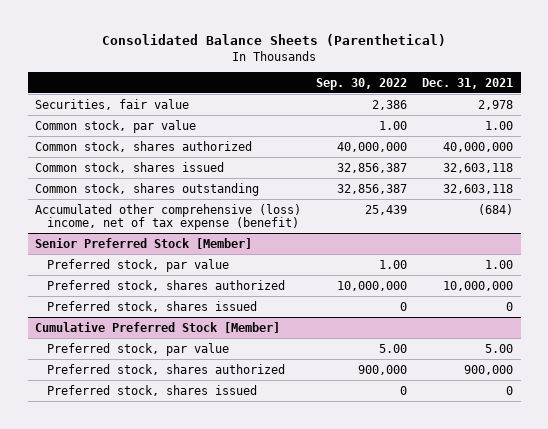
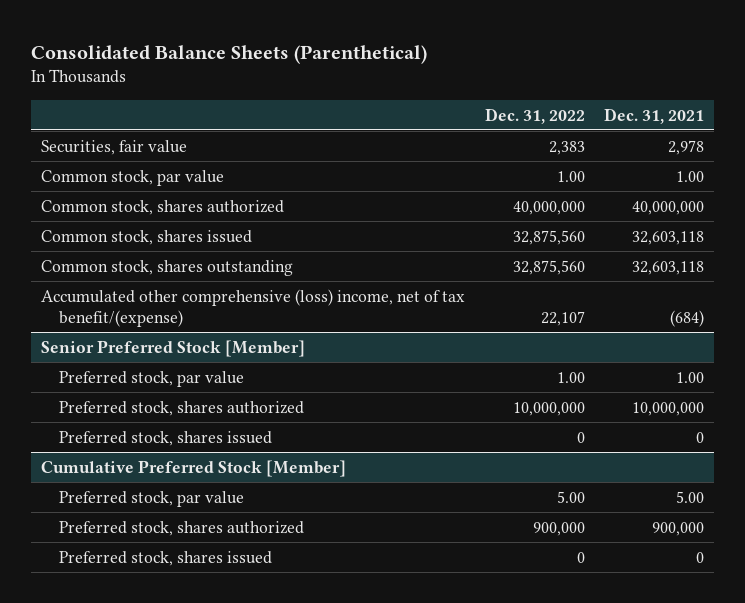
[316,77,408,90] Sep. 30, 2022 -> none
none -> [484,107,585,124] Dec. 31, 2022
[35,203,302,231] Accumulated other comprehensive (loss) income, net of tax expense (benefit) -> [41,288,466,327] Accumulated other comprehensive (loss) income, net of tax benefit/(expense)

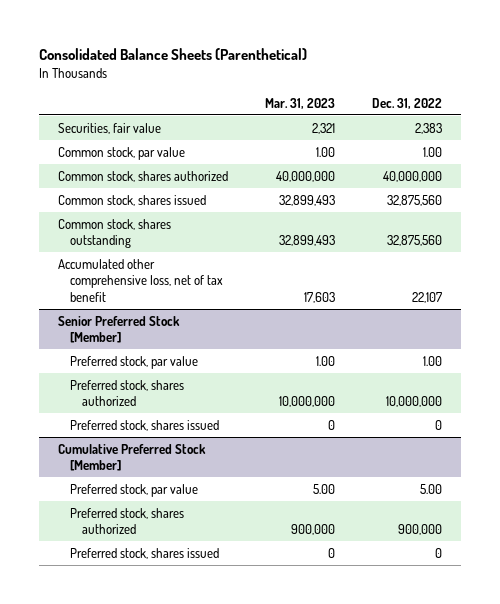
[604,107,705,124] Dec. 31, 2021 -> none
none -> [265,97,336,109] Mar. 31, 2023
[41,288,466,327] Accumulated other comprehensive (loss) income, net of tax benefit/(expense) -> [57,258,223,302] Accumulated other comprehensive loss, net of tax benefit

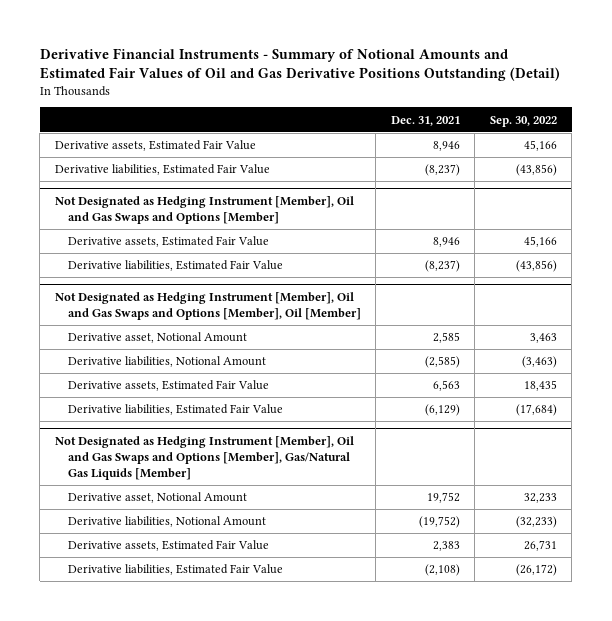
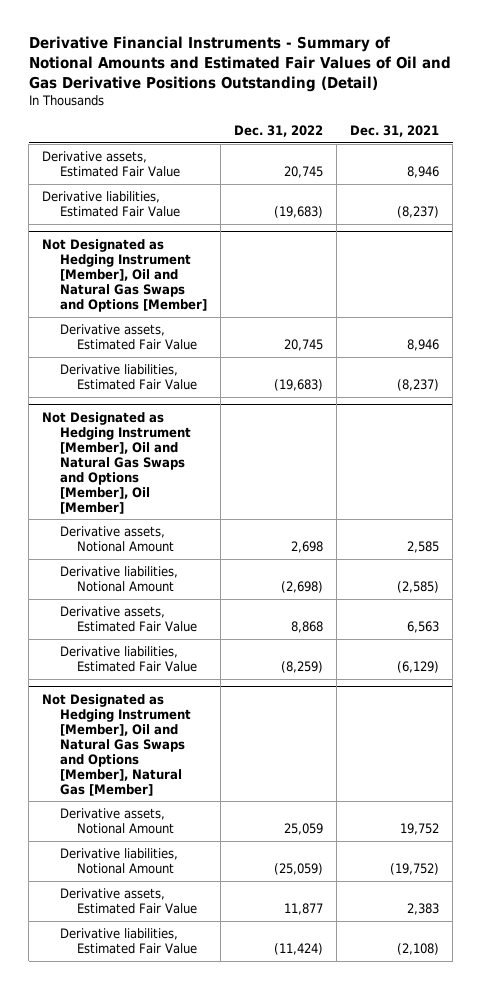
[489,115,557,127] Sep. 30, 2022 -> none
none -> [233,124,323,137] Dec. 31, 2022
[54,196,354,225] Not Designated as Hedging Instrument [Member], Oil and Gas Swaps and Options [Member] -> [42,238,207,312] Not Designated as Hedging Instrument [Member], Oil and Natural Gas Swaps and Options [Member]
[54,292,361,321] Not Designated as Hedging Instrument [Member], Oil and Gas Swaps and Options [Member], Oil [Member] -> [42,411,191,514] Not Designated as Hedging Instrument [Member], Oil and Natural Gas Swaps and Options [Member], Oil [Member]
[67,332,247,344] Derivative asset, Notional Amount -> [59,526,175,553] Derivative assets, Notional Amount
[54,436,354,480] Not Designated as Hedging Instrument [Member], Oil and Gas Swaps and Options [Member], Gas/Natural Gas Liquids [Member] -> [42,693,191,796] Not Designated as Hedging Instrument [Member], Oil and Natural Gas Swaps and Options [Member], Natural Gas [Member]
[67,492,247,504] Derivative asset, Notional Amount -> [59,808,175,835] Derivative assets, Notional Amount

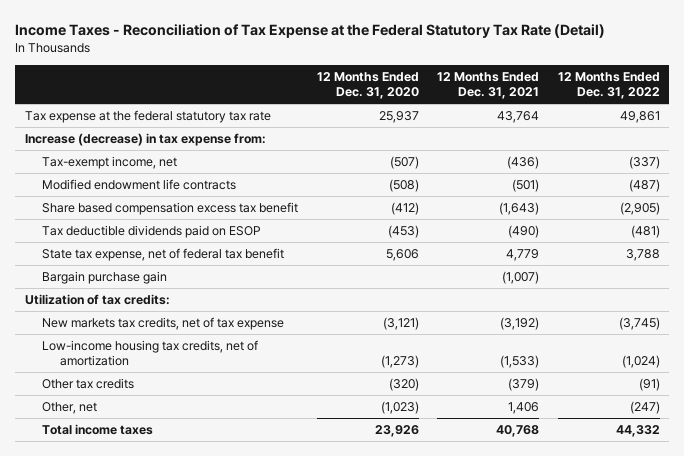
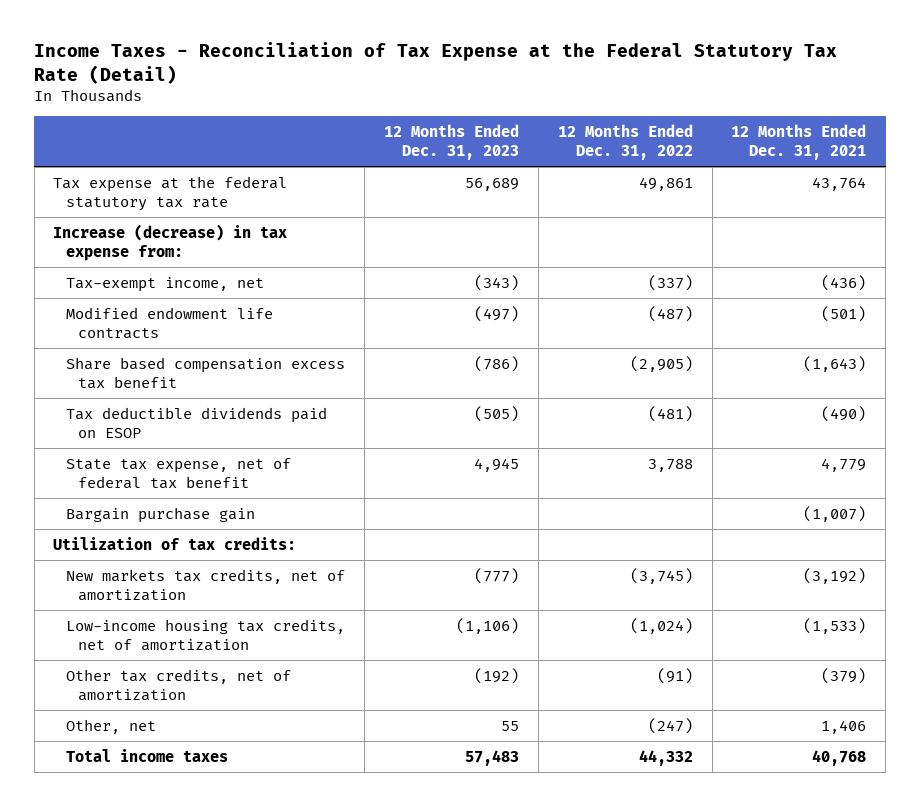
[316,71,419,100] 12 Months Ended Dec. 31, 2020 -> none
none -> [383,123,519,161] 12 Months Ended Dec. 31, 2023
[42,316,285,330] New markets tax credits, net of tax expense -> [65,568,345,602] New markets tax credits, net of amortization
[42,377,135,389] Other tax credits -> [65,668,291,702] Other tax credits, net of amortization

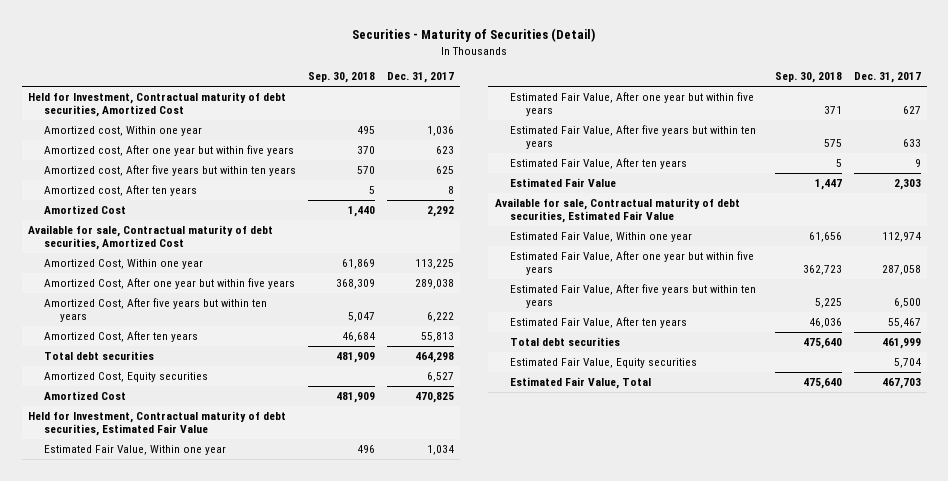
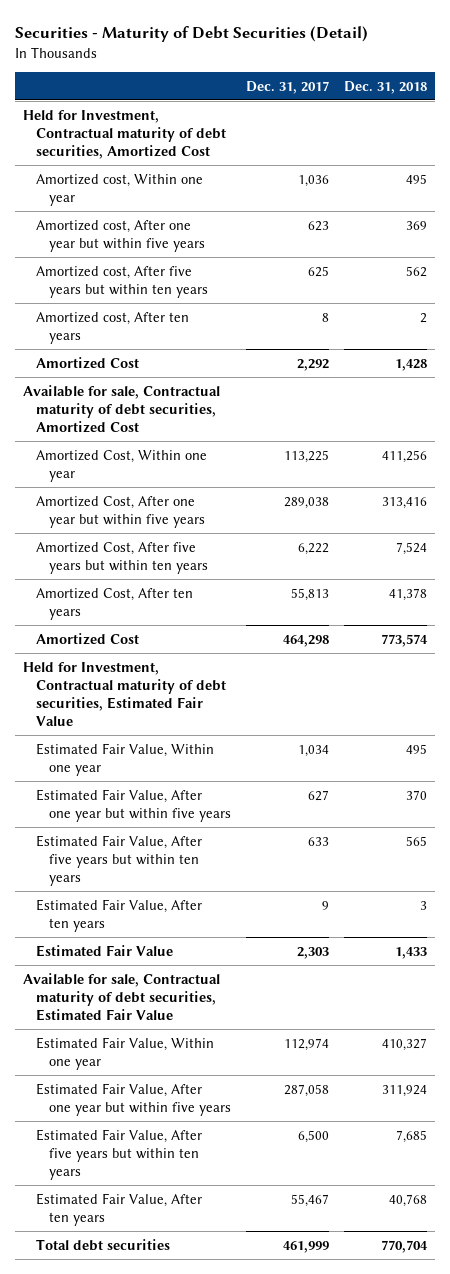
[352,28,596,43] Securities - Maturity of Securities (Detail) -> [15,26,369,43] Securities - Maturity of Debt Securities (Detail)
[307,72,375,84] Sep. 30, 2018 -> none
none -> [344,80,428,94] Dec. 31, 2018
[43,372,208,383] Amortized Cost, Equity securities -> none
[43,391,126,401] Amortized Cost -> none
[43,351,154,361] Total debt securities -> [36,632,140,645] Amortized Cost
[510,358,698,369] Estimated Fair Value, Equity securities -> none
[510,377,652,390] Estimated Fair Value, Total -> none

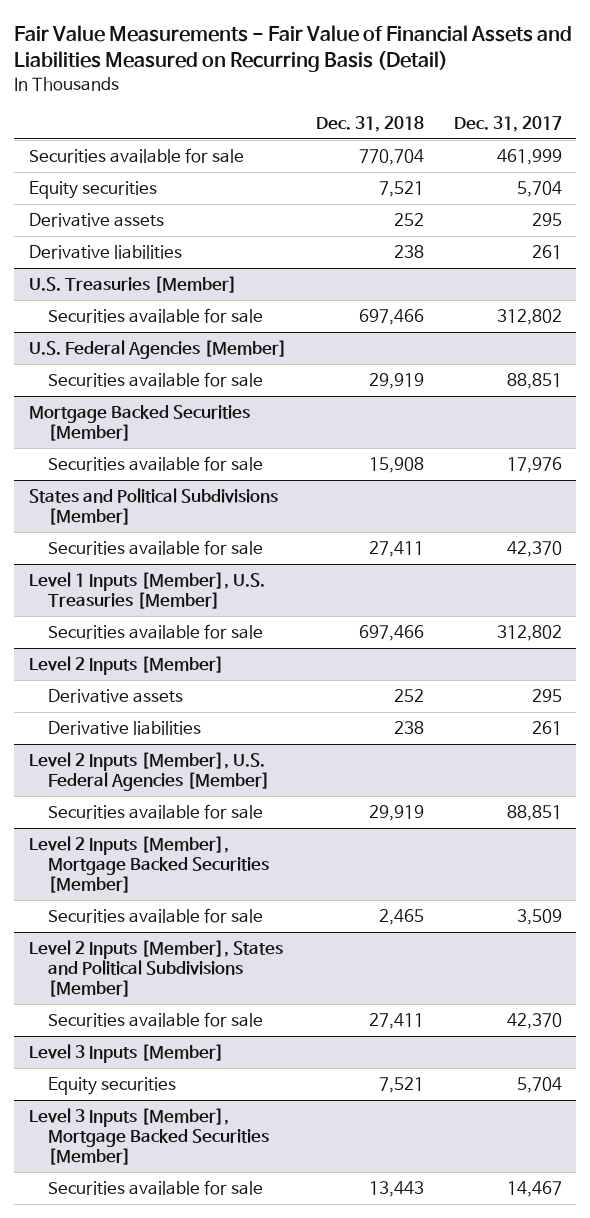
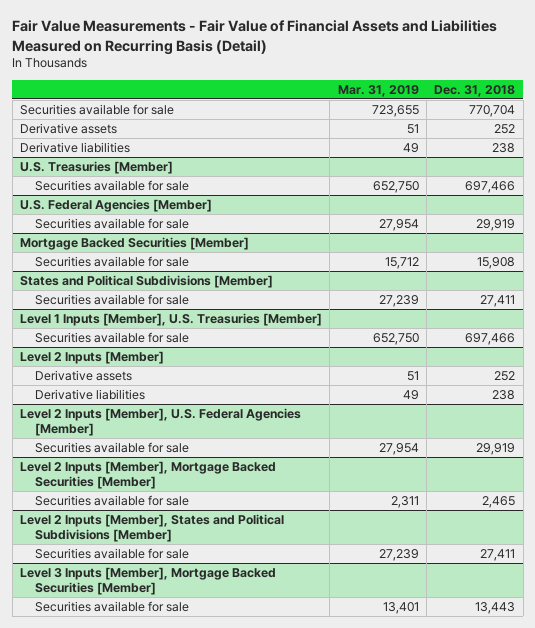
[453,115,562,132] Dec. 31, 2017 -> none
none -> [337,84,419,97] Mar. 31, 2019
[28,180,157,199] Equity securities -> none
[28,1043,224,1063] Level 3 Inputs [Member] -> none
[48,1076,177,1095] Equity securities -> none

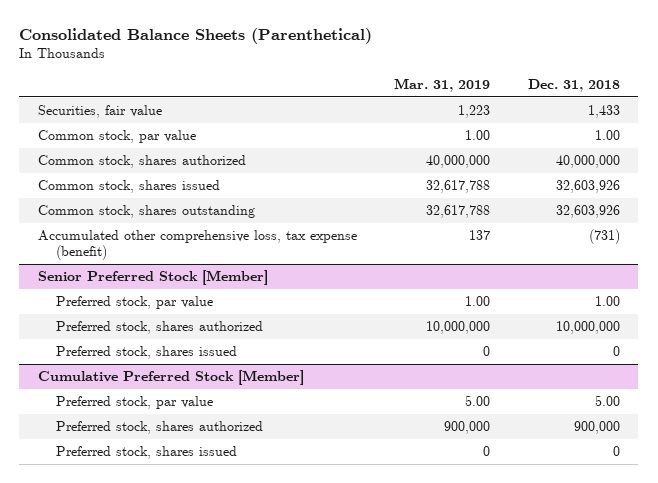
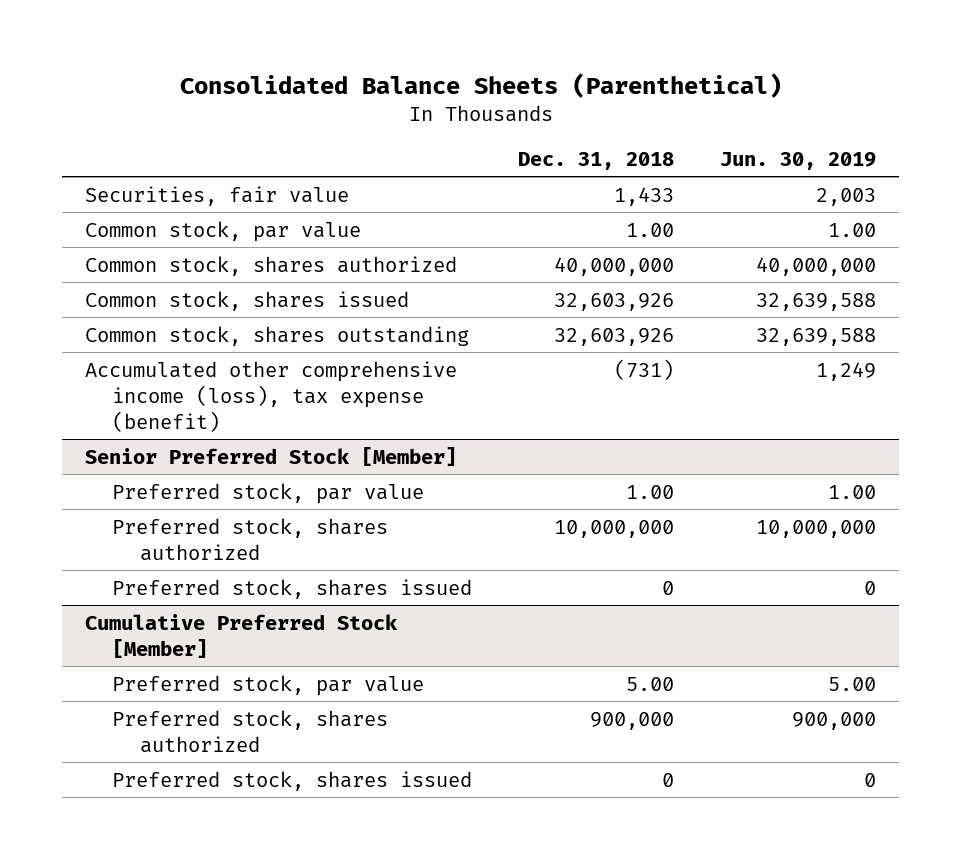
[394,77,491,92] Mar. 31, 2019 -> none
none -> [719,151,876,170] Jun. 30, 2019
[38,230,358,261] Accumulated other comprehensive loss, tax expense (benefit) -> [85,360,458,432] Accumulated other comprehensive income (loss), tax expense (benefit)

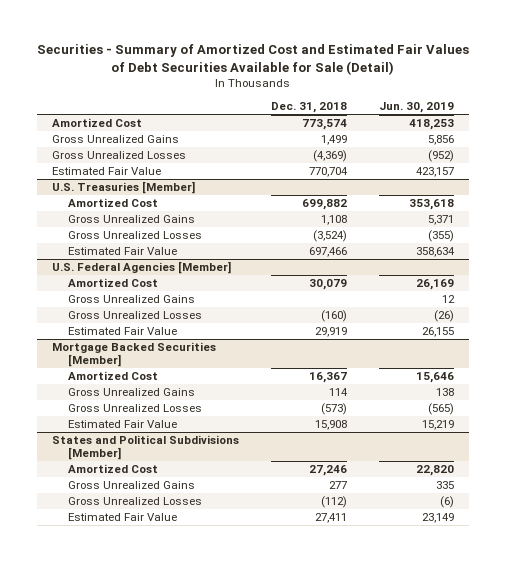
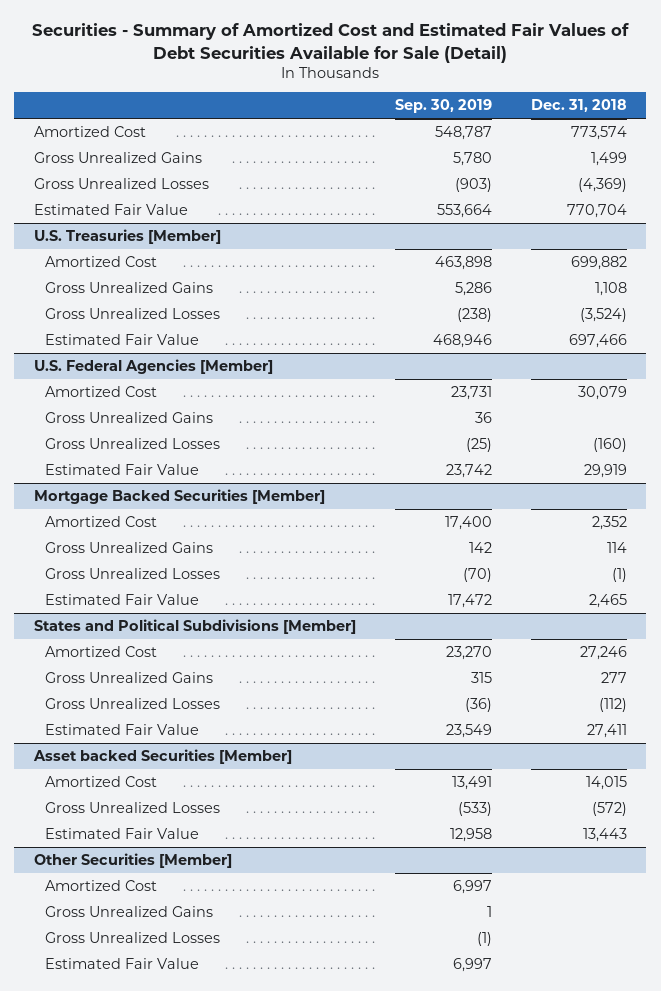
[378,102,454,114] Jun. 30, 2019 -> none
none -> [394,99,492,114] Sep. 30, 2019
[308,372,347,384] 16,367 -> [591,515,627,530] 2,352
[320,403,347,416] (573) -> [611,567,627,582] (1)
[314,420,347,431] 15,908 -> [588,593,627,608] 2,465
none -> [32,748,292,764] Asset backed Securities [Member]
none -> [44,775,157,787] Amortized Cost
none -> [44,801,220,813] Gross Unrealized Losses
none -> [44,827,199,839] Estimated Fair Value
none -> [33,852,232,868] Other Securities [Member]
none -> [44,879,157,891] Amortized Cost
none -> [44,905,213,917] Gross Unrealized Gains
none -> [44,931,220,943] Gross Unrealized Losses
none -> [44,957,199,969] Estimated Fair Value

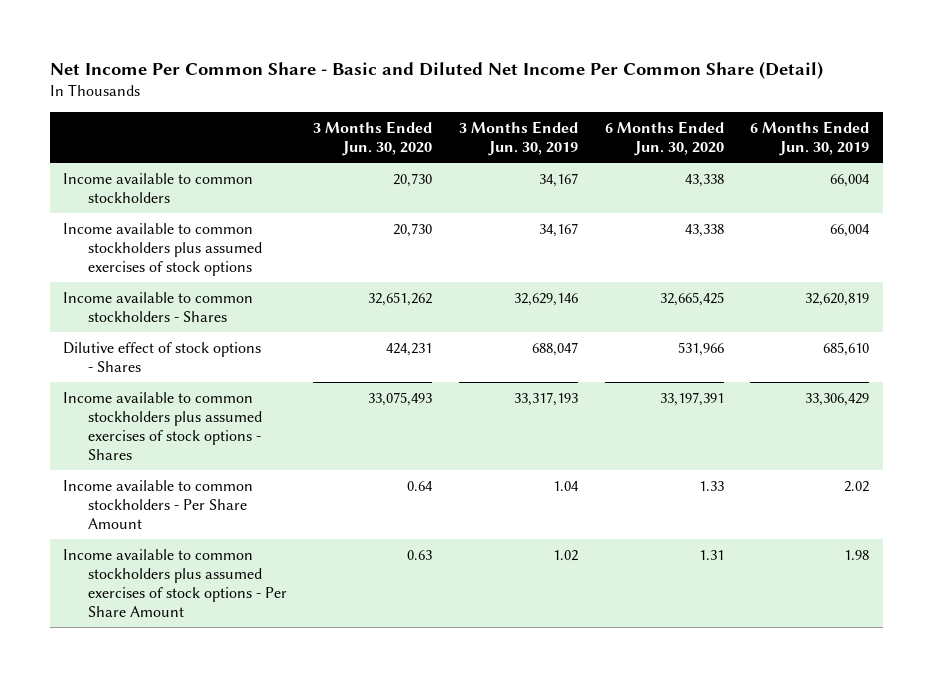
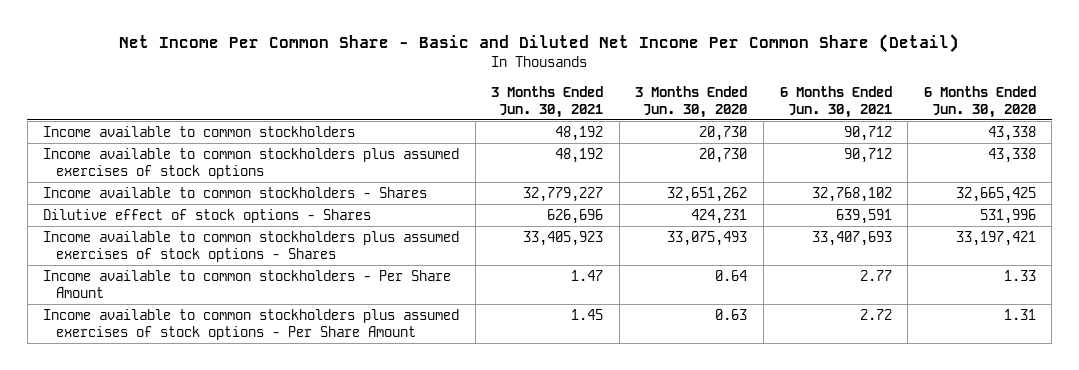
[459,120,579,156] 3 Months Ended Jun. 30, 2019 -> none
[750,120,870,156] 6 Months Ended Jun. 30, 2019 -> none
none -> [491,85,604,118] 3 Months Ended Jun. 30, 2021
none -> [779,85,892,118] 6 Months Ended Jun. 30, 2021
[677,341,724,356] 531,966 -> [979,208,1036,224] 531,996
[659,391,724,406] 33,197,391 -> [955,230,1036,246] 33,197,421

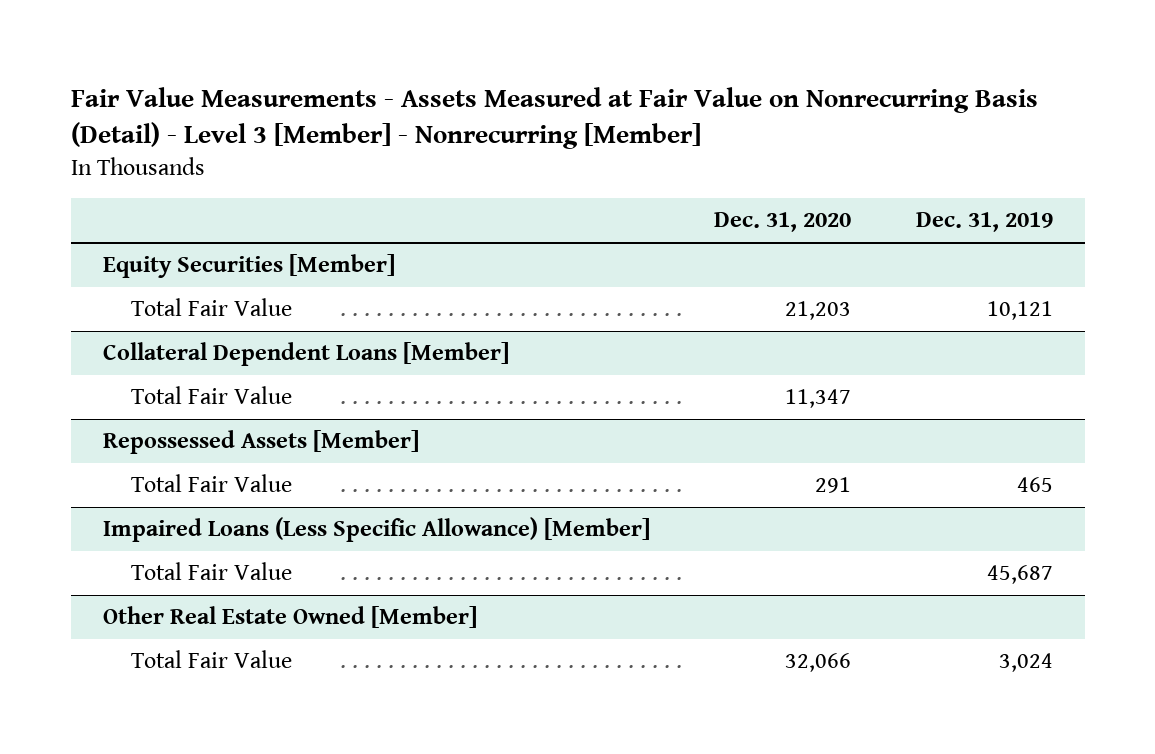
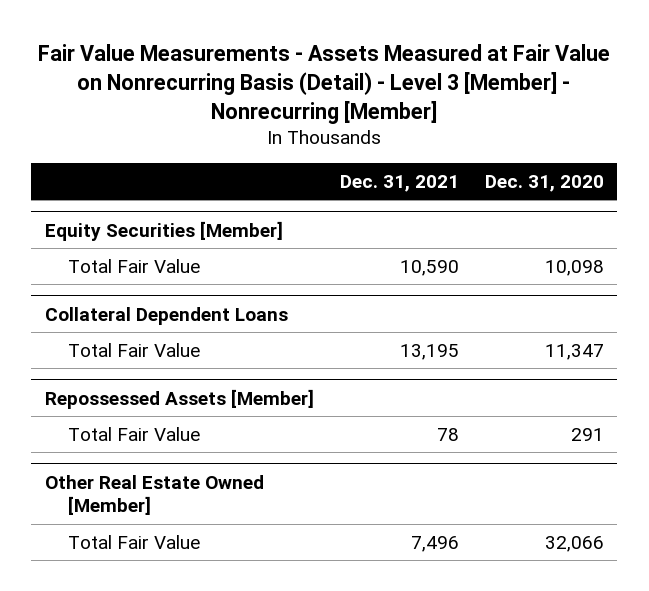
[915,212,1053,233] Dec. 31, 2019 -> none
none -> [339,174,459,192] Dec. 31, 2021
[785,301,852,321] 21,203 -> [545,259,605,276] 10,098
[102,342,509,367] Collateral Dependent Loans [Member] -> [44,306,288,325] Collateral Dependent Loans
[102,517,650,543] Impaired Loans (Less Specific Allowance) [Member] -> none
[131,562,293,581] Total Fair Value -> none

